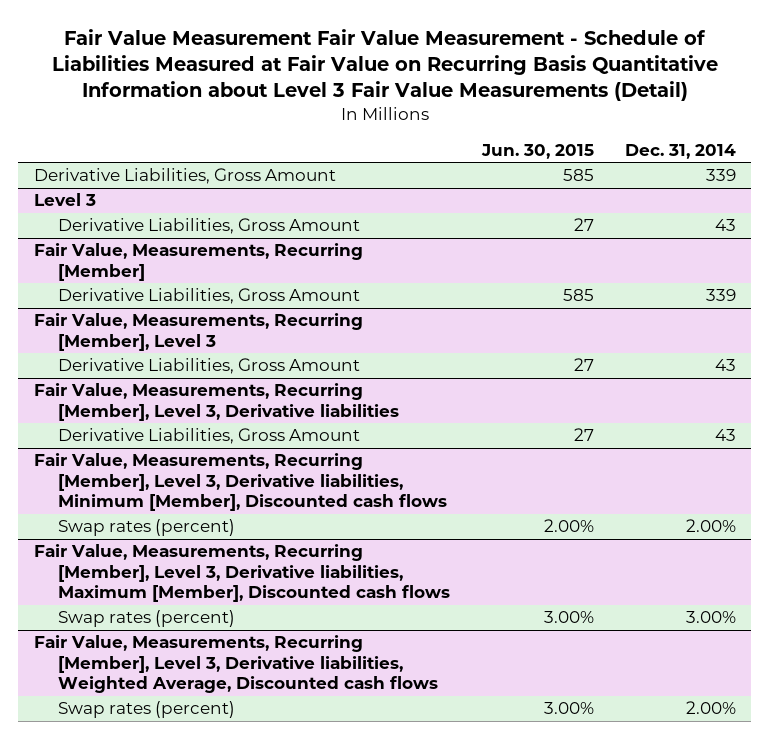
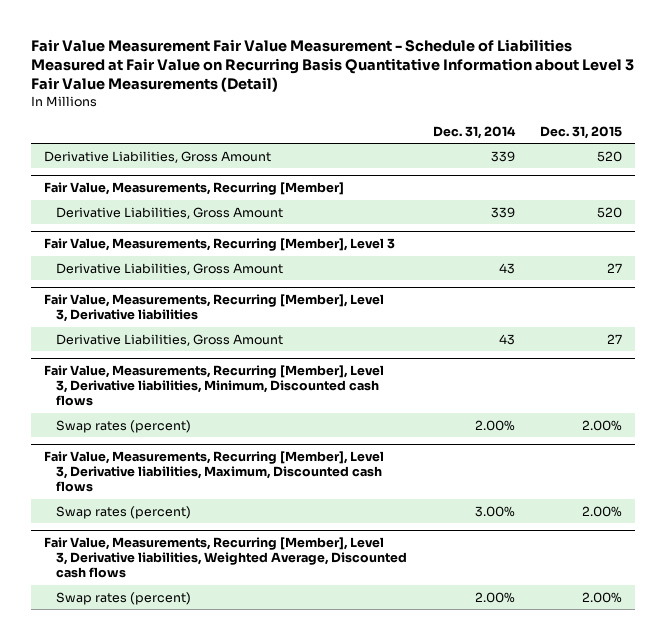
[480,143,594,159] Jun. 30, 2015 -> none
none -> [540,125,623,139] Dec. 31, 2015
[33,193,96,207] Level 3 -> none
[58,218,361,235] Derivative Liabilities, Gross Amount -> none
[33,453,448,512] Fair Value, Measurements, Recurring [Member], Level 3, Derivative liabilities, Minimum [Member], Discounted cash flows -> [44,365,385,407] Fair Value, Measurements, Recurring [Member], Level 3, Derivative liabilities, Minimum, Discounted cash flows
[33,544,451,603] Fair Value, Measurements, Recurring [Member], Level 3, Derivative liabilities, Maximum [Member], Discounted cash flows -> [44,451,385,493] Fair Value, Measurements, Recurring [Member], Level 3, Derivative liabilities, Maximum, Discounted cash flows

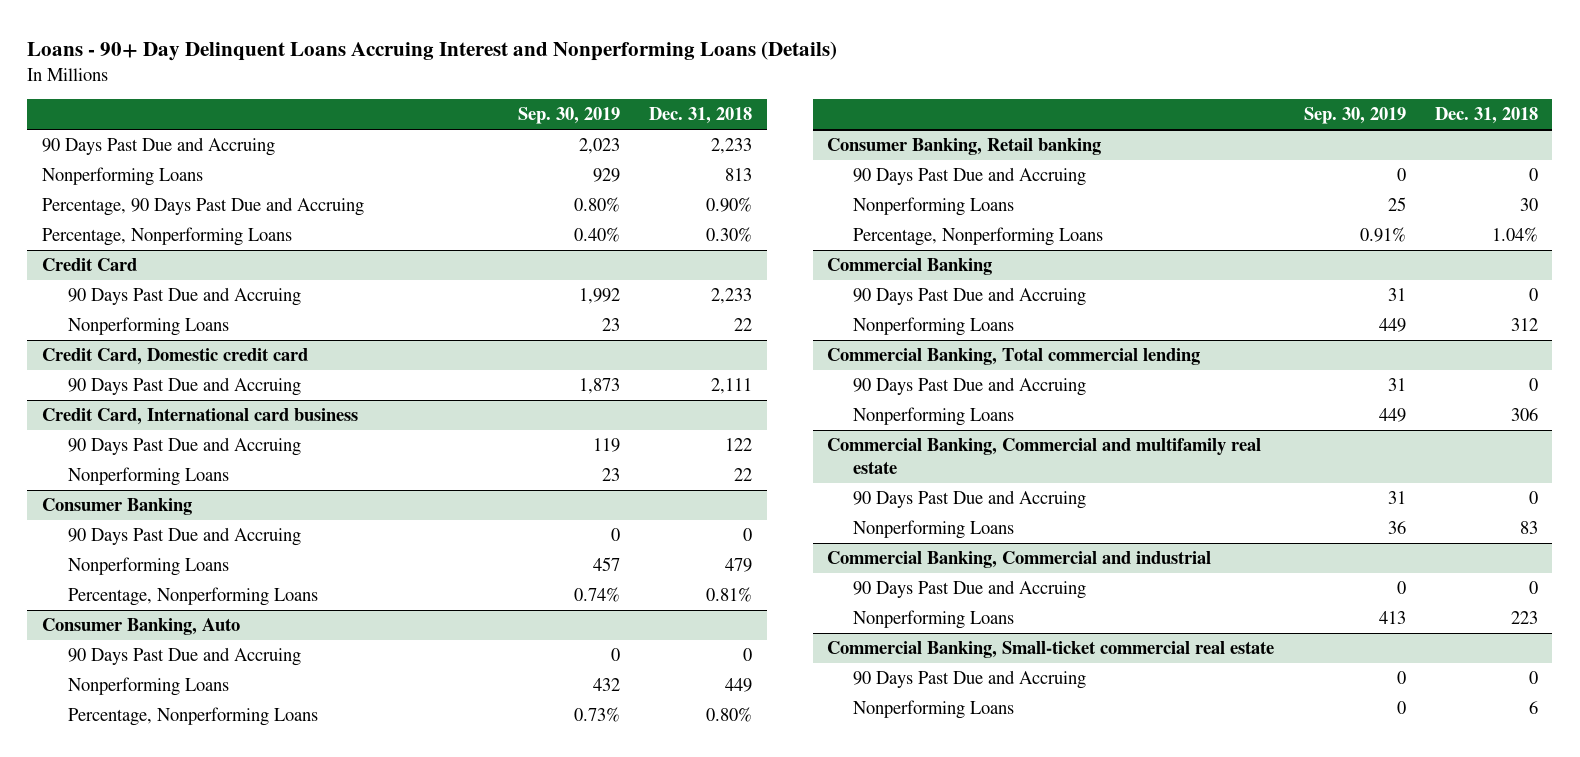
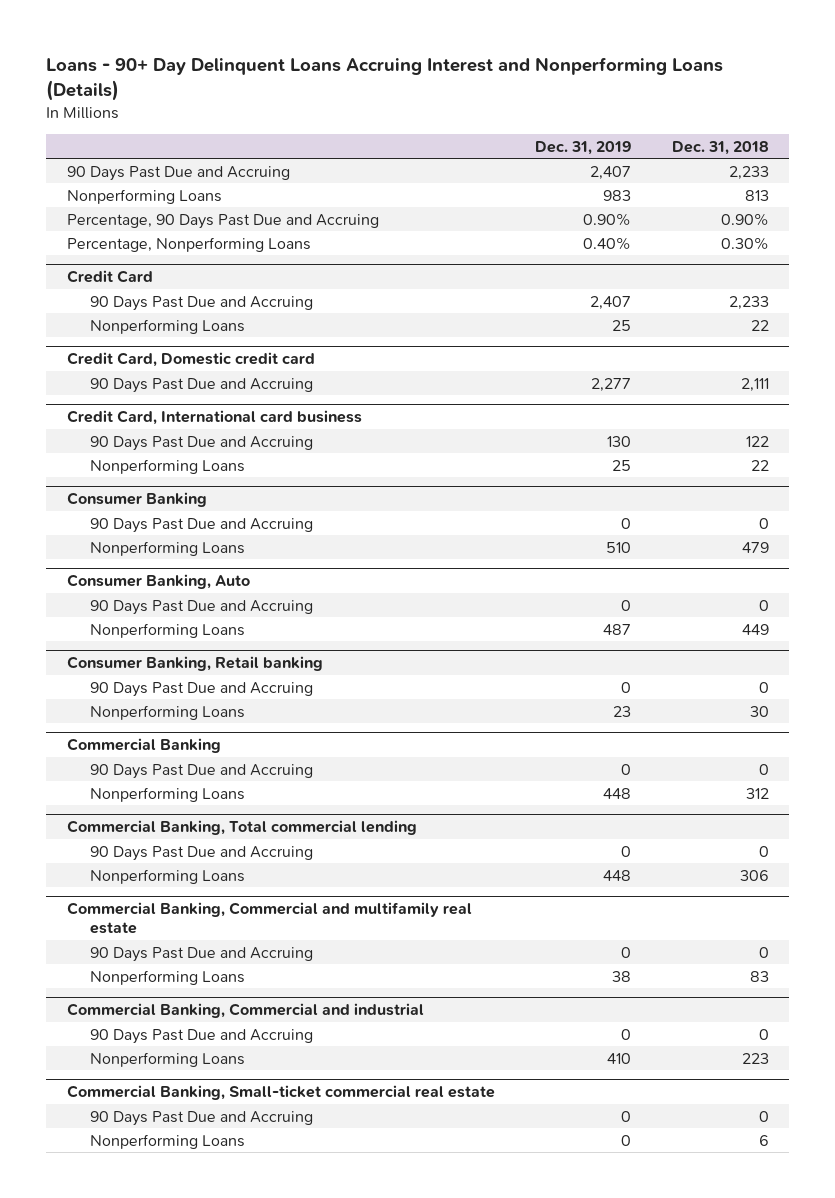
[517,107,620,125] Sep. 30, 2019 -> none
none -> [535,140,632,155] Dec. 31, 2019
[67,587,318,607] Percentage, Nonperforming Loans -> none
[67,707,318,727] Percentage, Nonperforming Loans -> none
[853,227,1104,247] Percentage, Nonperforming Loans -> none

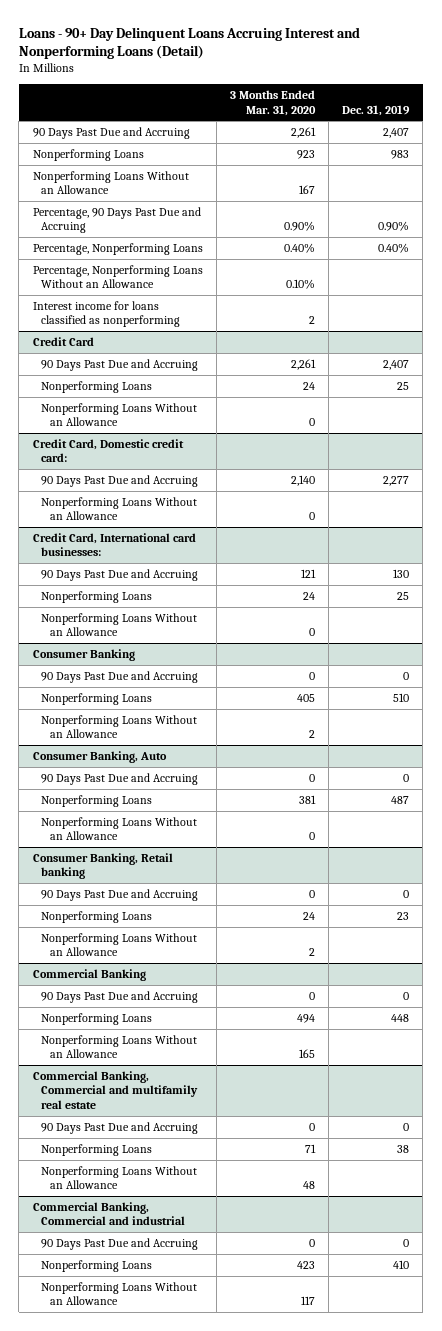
[46,57,724,102] Loans - 90+ Day Delinquent Loans Accruing Interest and Nonperforming Loans (Details) -> [18,26,360,60] Loans - 90+ Day Delinquent Loans Accruing Interest and Nonperforming Loans (Detail)
[671,140,769,155] Dec. 31, 2018 -> none
none -> [229,89,316,116] 3 Months Ended Mar. 31, 2020
none -> [32,170,189,195] Nonperforming Loans Without an Allowance
none -> [32,264,203,289] Percentage, Nonperforming Loans Without an Allowance
none -> [32,300,181,328] Interest income for loans classified as nonperforming
none -> [41,402,198,427] Nonperforming Loans Without an Allowance
[66,352,315,368] Credit Card, Domestic credit card -> [32,438,184,463] Credit Card, Domestic credit card:
none -> [41,496,198,521] Nonperforming Loans Without an Allowance
[66,410,362,426] Credit Card, International card business -> [32,532,196,557] Credit Card, International card businesses:
none -> [41,612,198,637] Nonperforming Loans Without an Allowance
none -> [41,714,198,739] Nonperforming Loans Without an Allowance
none -> [41,816,198,841] Nonperforming Loans Without an Allowance
none -> [41,932,198,957] Nonperforming Loans Without an Allowance
[66,820,417,836] Commercial Banking, Total commercial lending -> none
[89,845,313,861] 90 Days Past Due and Accruing -> none
[89,868,245,884] Nonperforming Loans -> none
none -> [41,1034,198,1059] Nonperforming Loans Without an Allowance
none -> [41,1165,198,1190] Nonperforming Loans Without an Allowance
[66,1085,495,1101] Commercial Banking, Small-ticket commercial real estate -> none
[89,1110,313,1126] 90 Days Past Due and Accruing -> none
[89,1133,245,1149] Nonperforming Loans -> none
none -> [41,1281,198,1306] Nonperforming Loans Without an Allowance

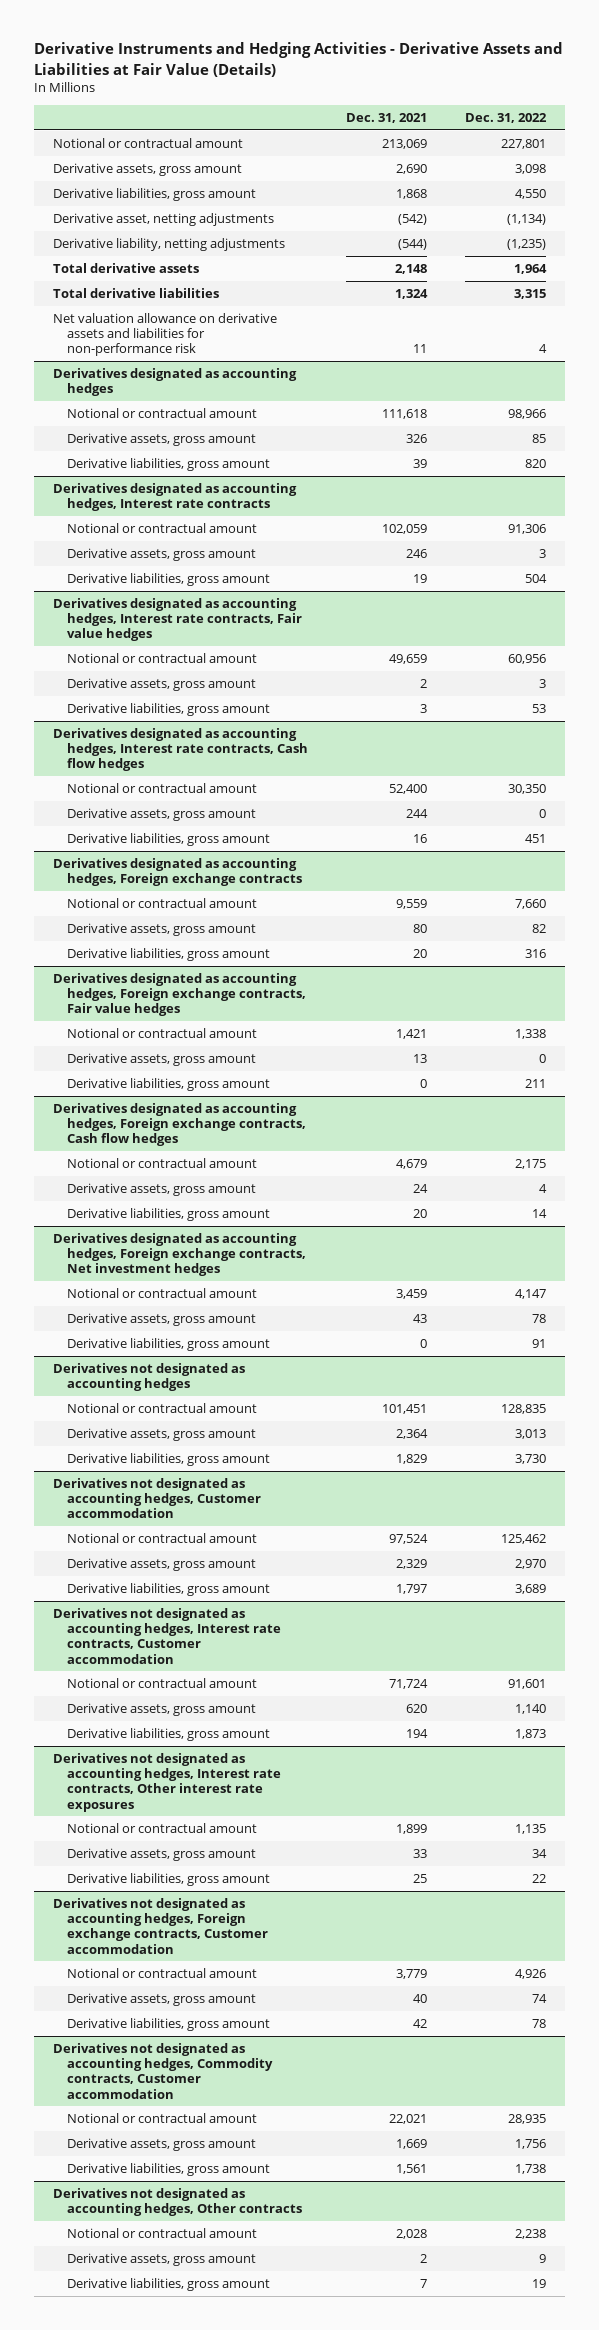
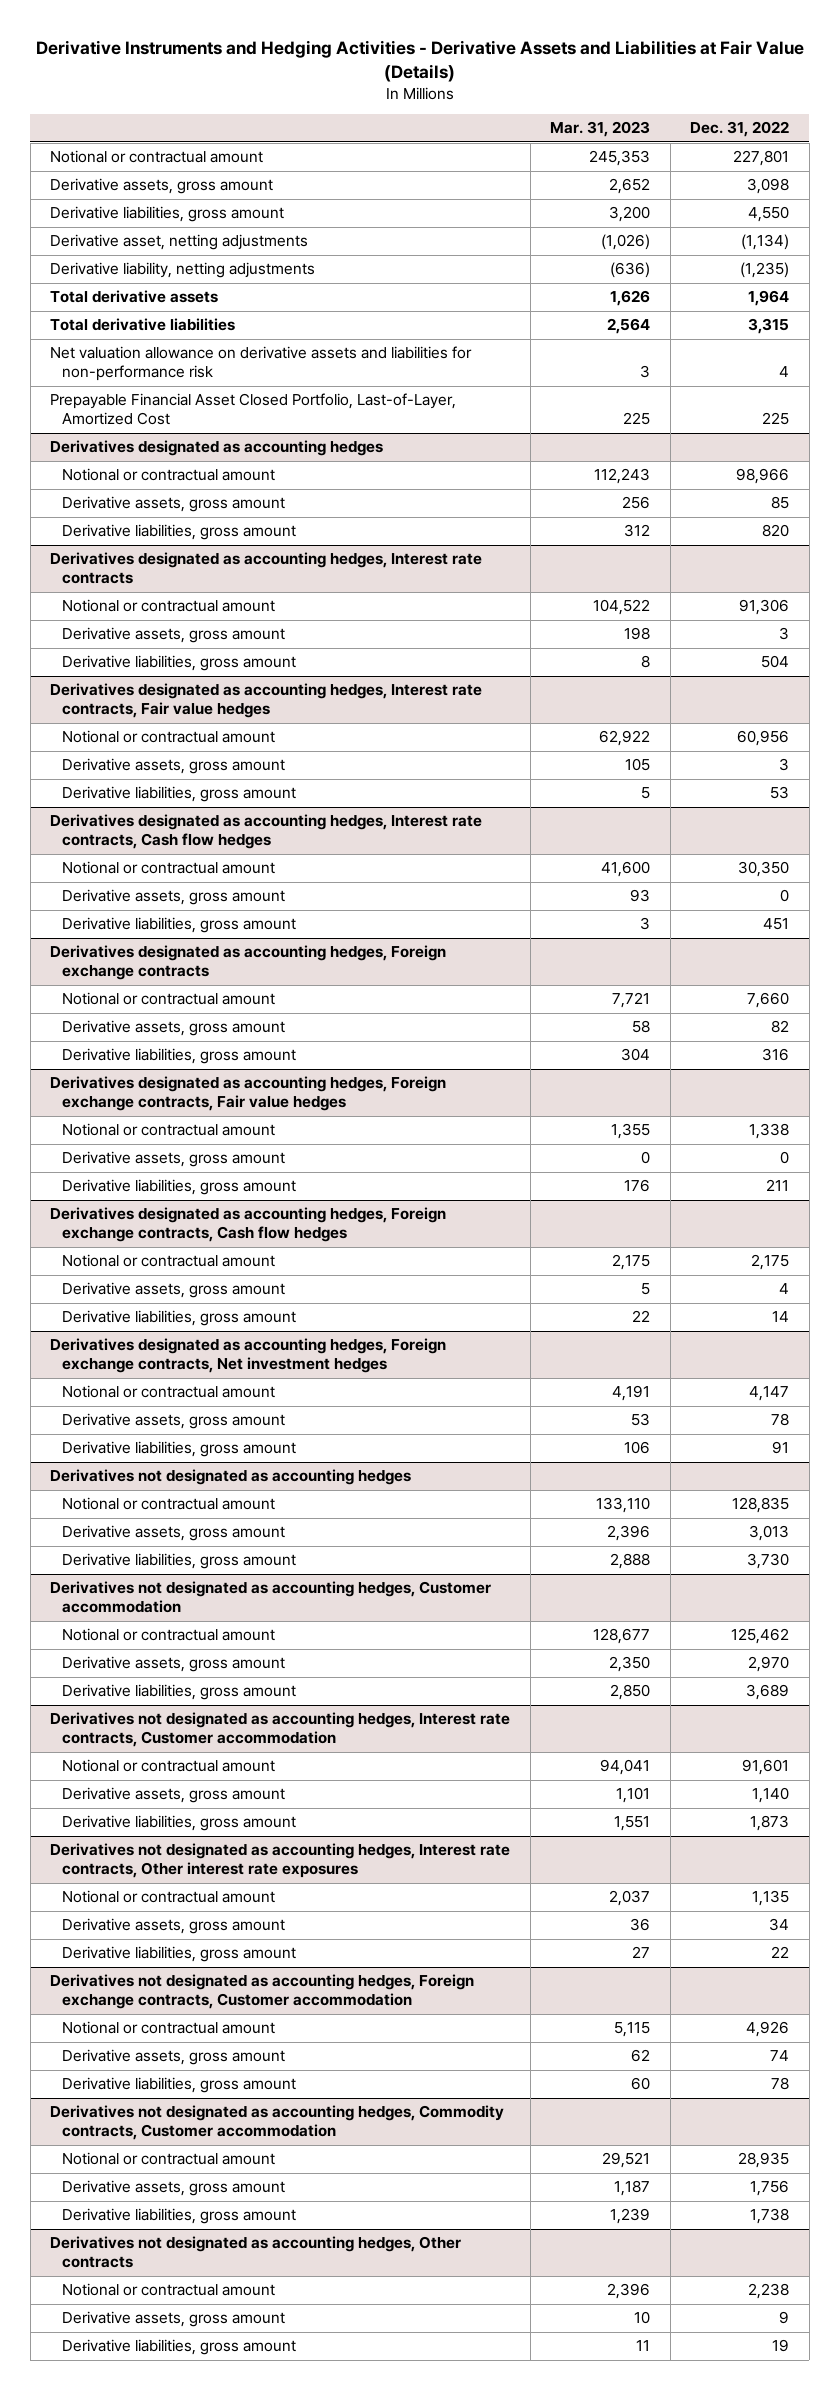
[346,113,428,124] Dec. 31, 2021 -> none
none -> [550,121,651,138] Mar. 31, 2023
none -> [50,393,457,426] Prepayable Financial Asset Closed Portfolio, Last-of-Layer, Amortized Cost

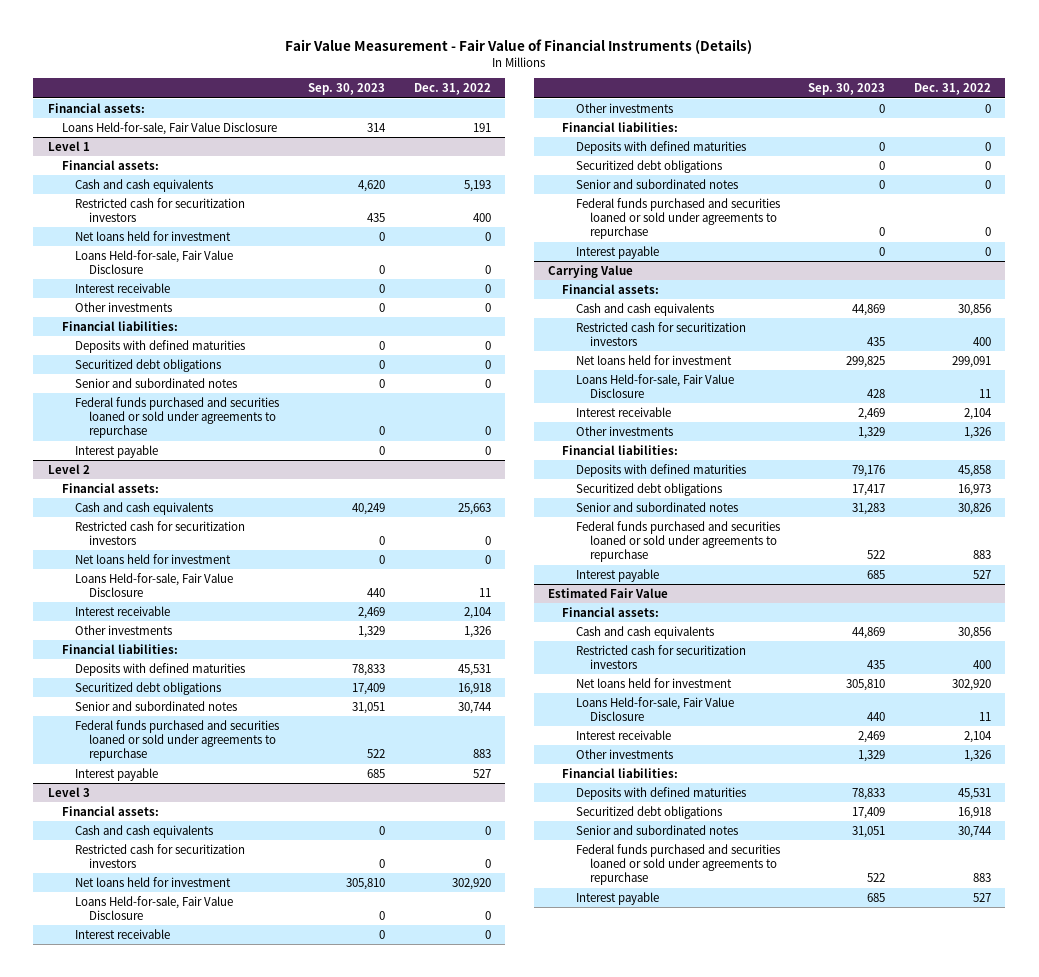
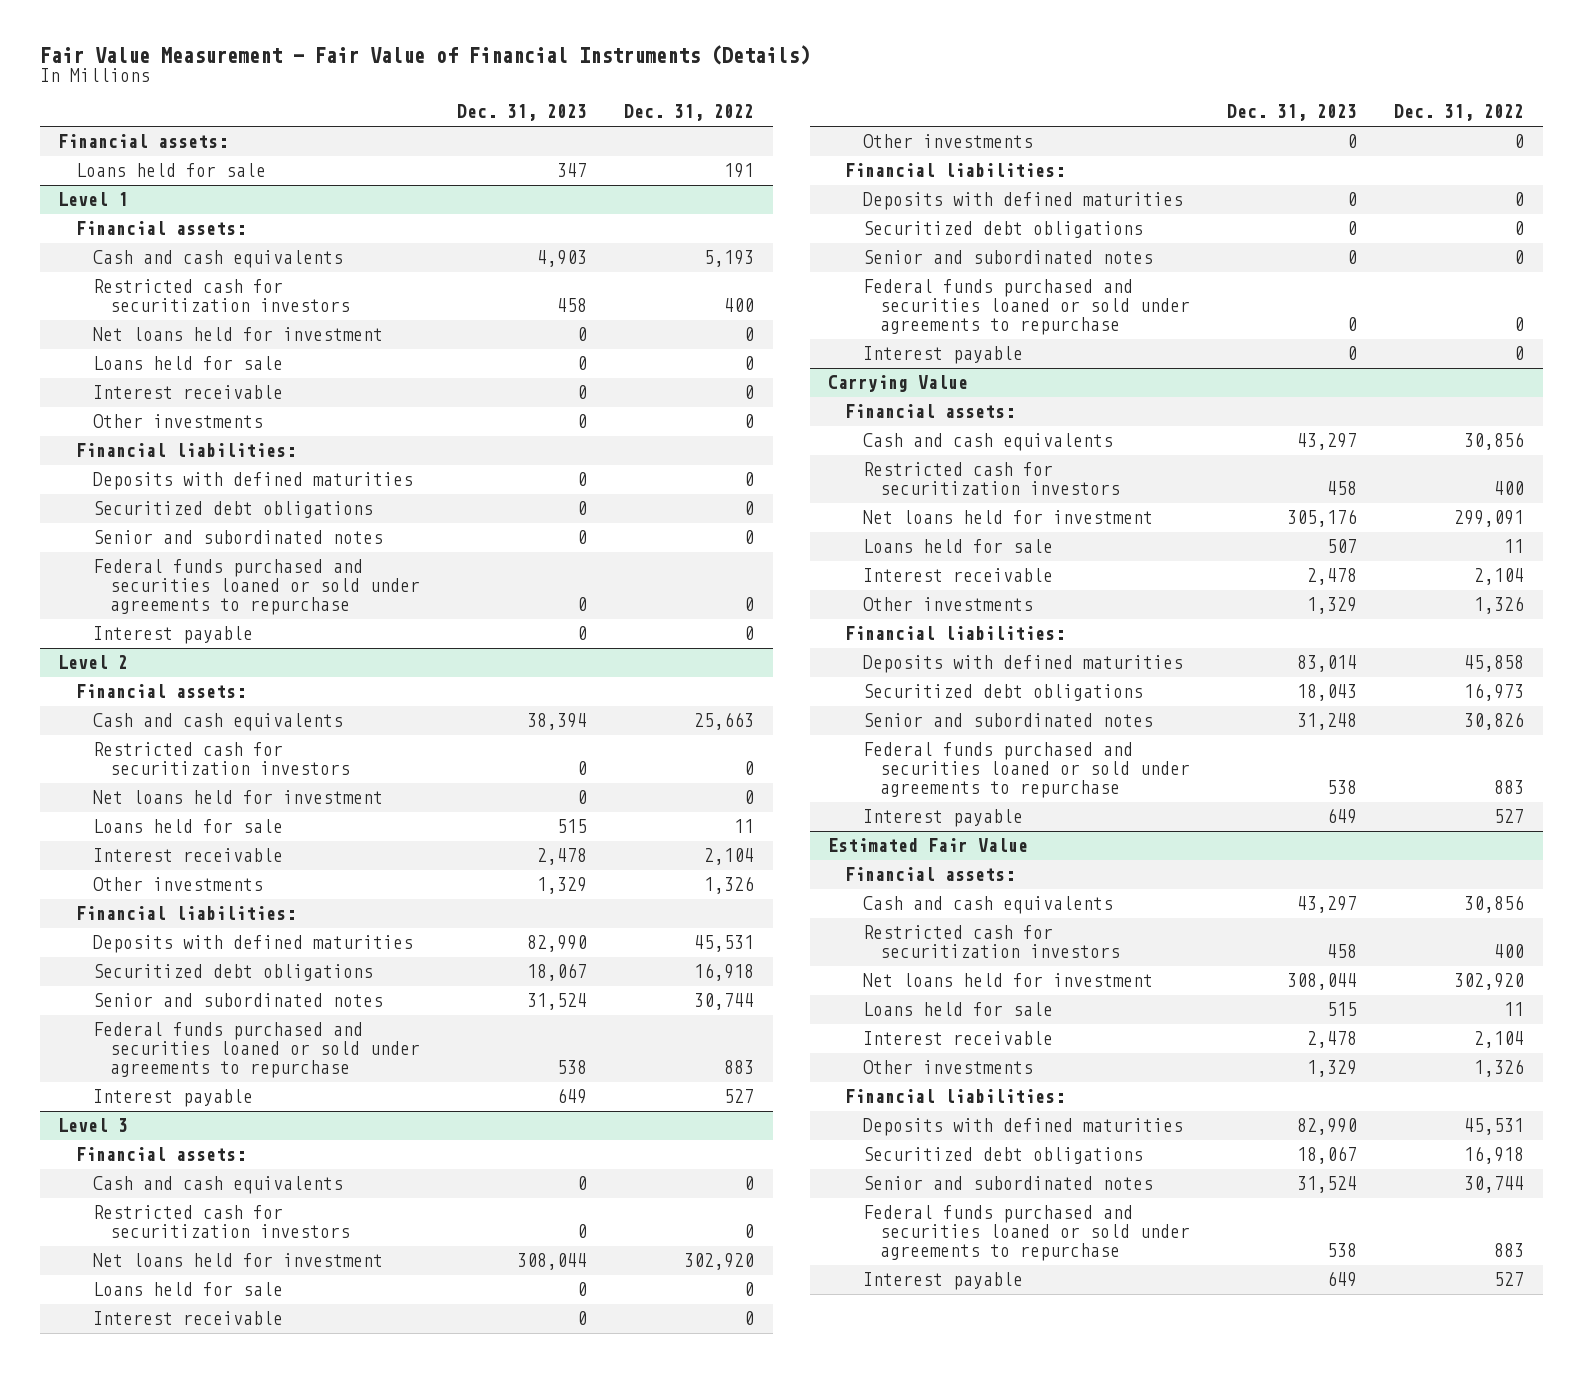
[308,83,386,96] Sep. 30, 2023 -> none
none -> [457,104,588,122] Dec. 31, 2023
[61,121,277,135] Loans Held-for-sale, Fair Value Disclosure -> [75,163,266,178] Loans held for sale
[75,249,234,275] Loans Held-for-sale, Fair Value Disclosure -> [92,356,283,371] Loans held for sale
[75,572,234,598] Loans Held-for-sale, Fair Value Disclosure -> [92,819,283,834] Loans held for sale
[75,895,234,921] Loans Held-for-sale, Fair Value Disclosure -> [92,1282,283,1297] Loans held for sale
[575,373,734,399] Loans Held-for-sale, Fair Value Disclosure -> [862,539,1053,554] Loans held for sale
[575,696,734,722] Loans Held-for-sale, Fair Value Disclosure -> [862,1002,1053,1017] Loans held for sale

